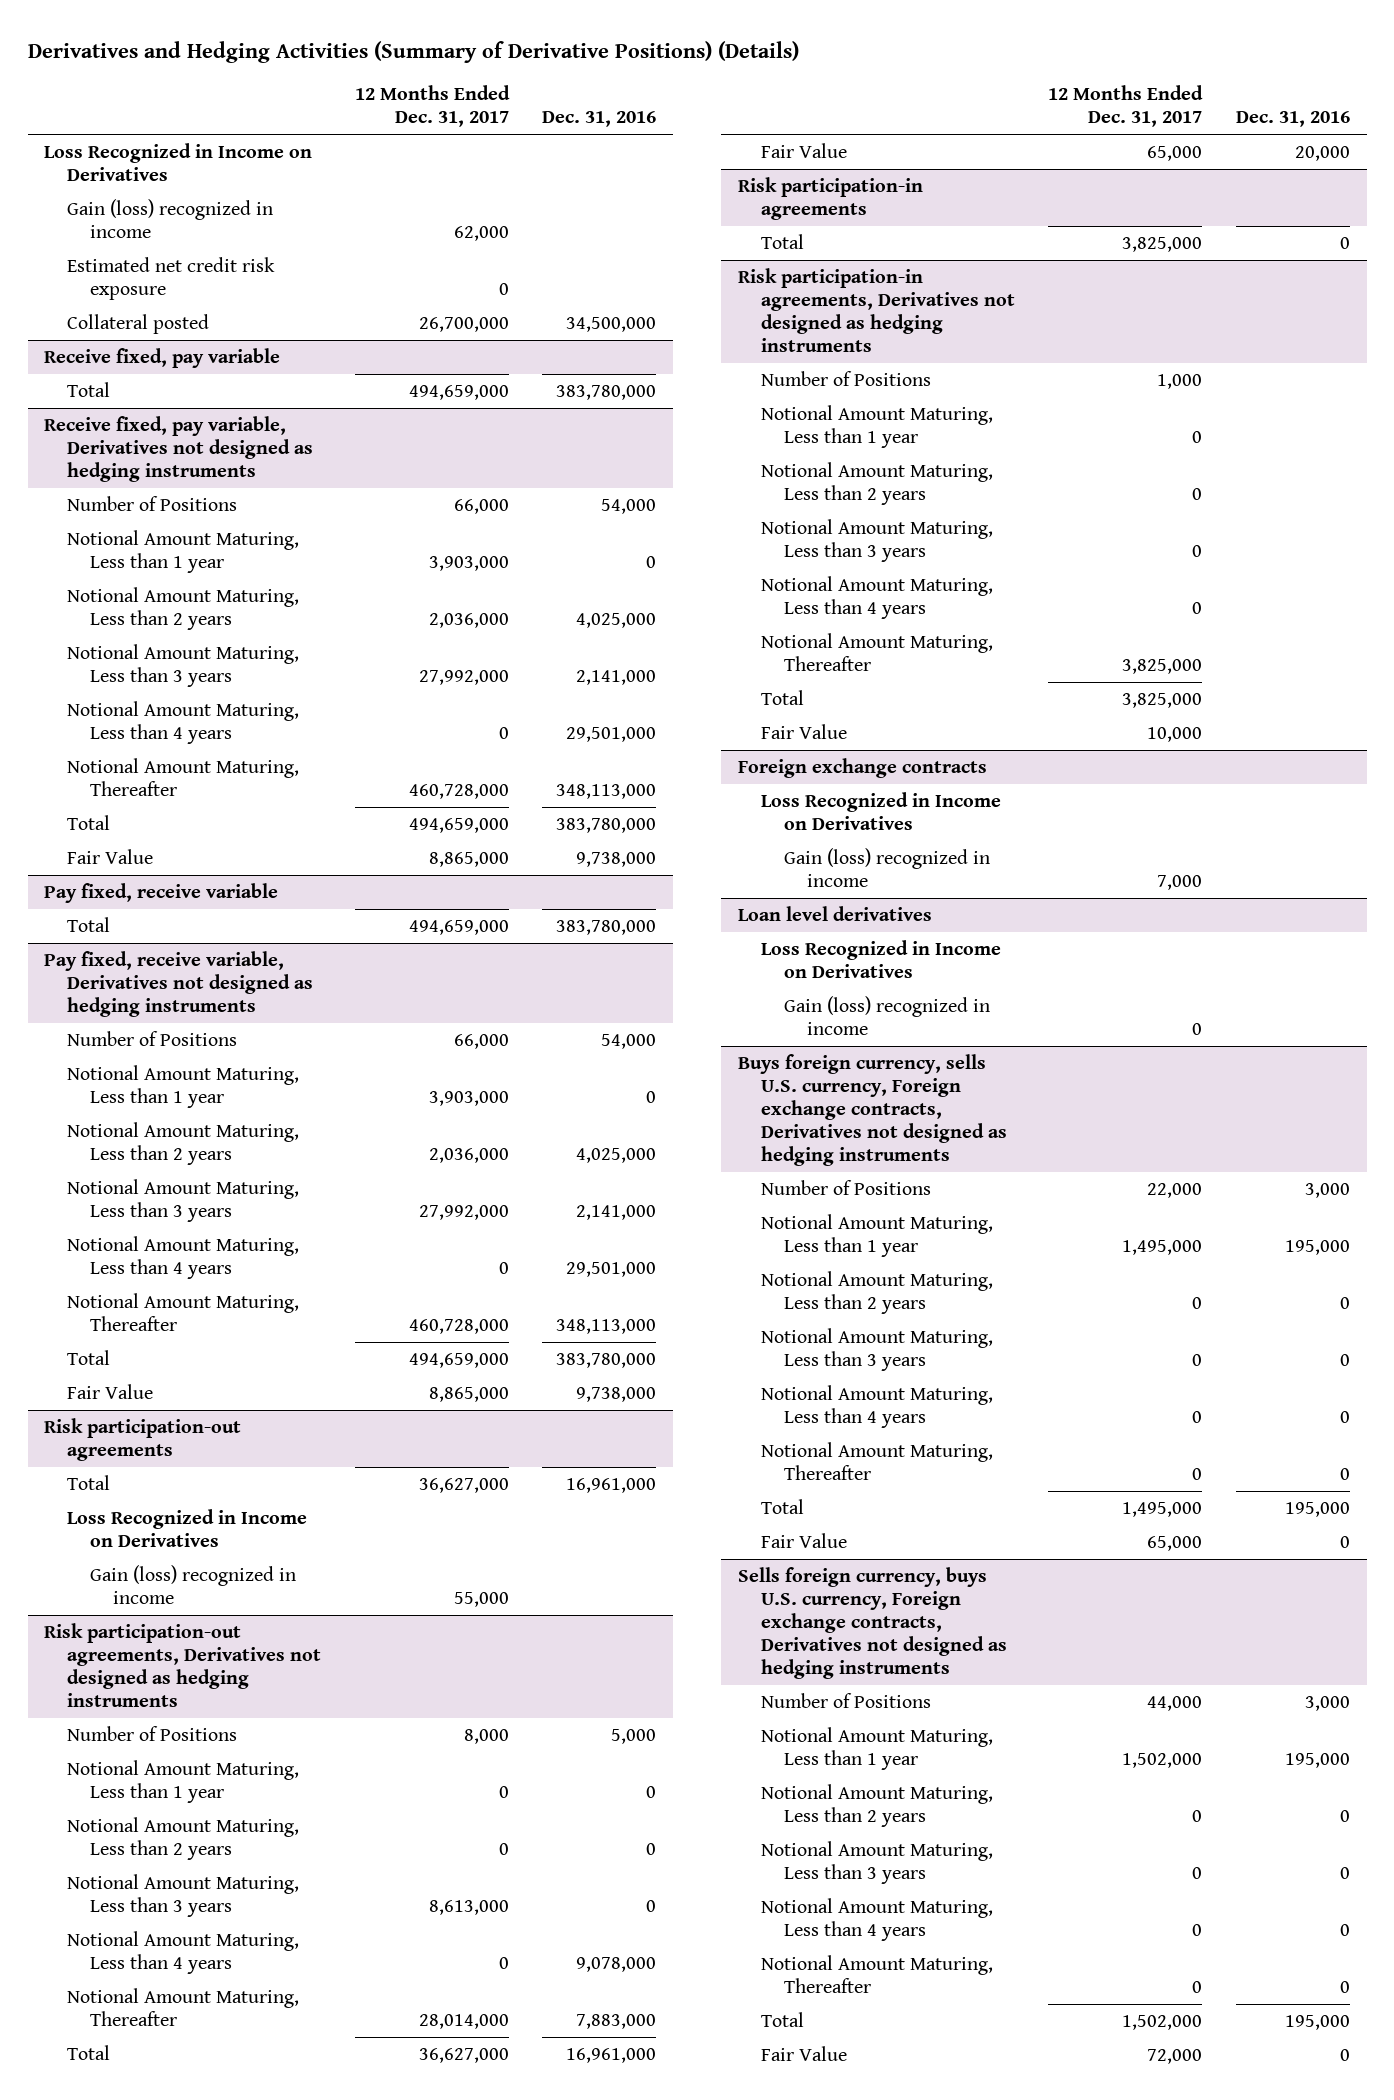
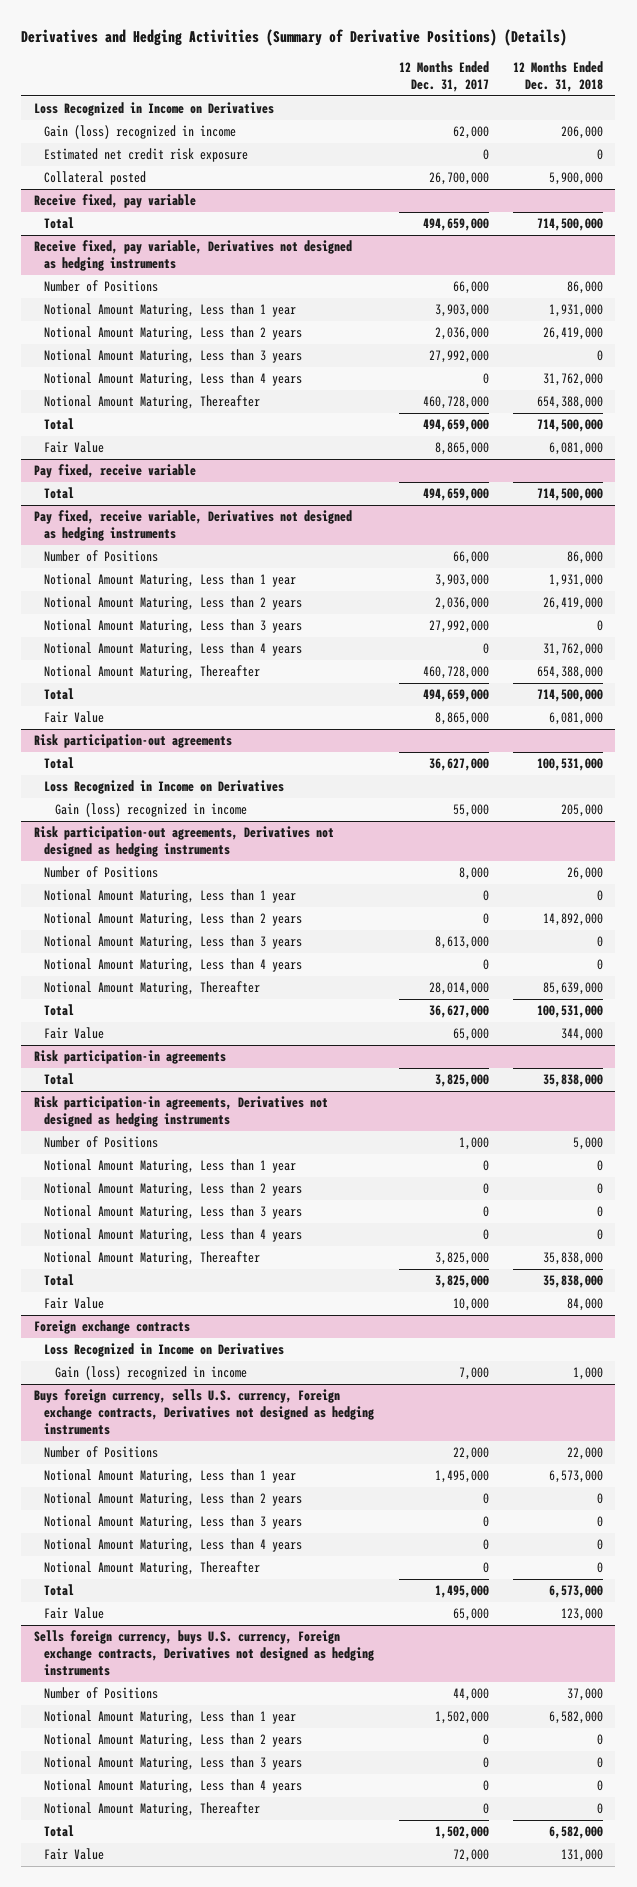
[542,110,657,127] Dec. 31, 2016 -> none
none -> [513,61,604,92] 12 Months Ended Dec. 31, 2018
[738,906,933,922] Loan level derivatives -> none
[760,940,1001,978] Loss Recognized in Income on Derivatives -> none
[783,996,990,1035] Gain (loss) recognized in income -> none

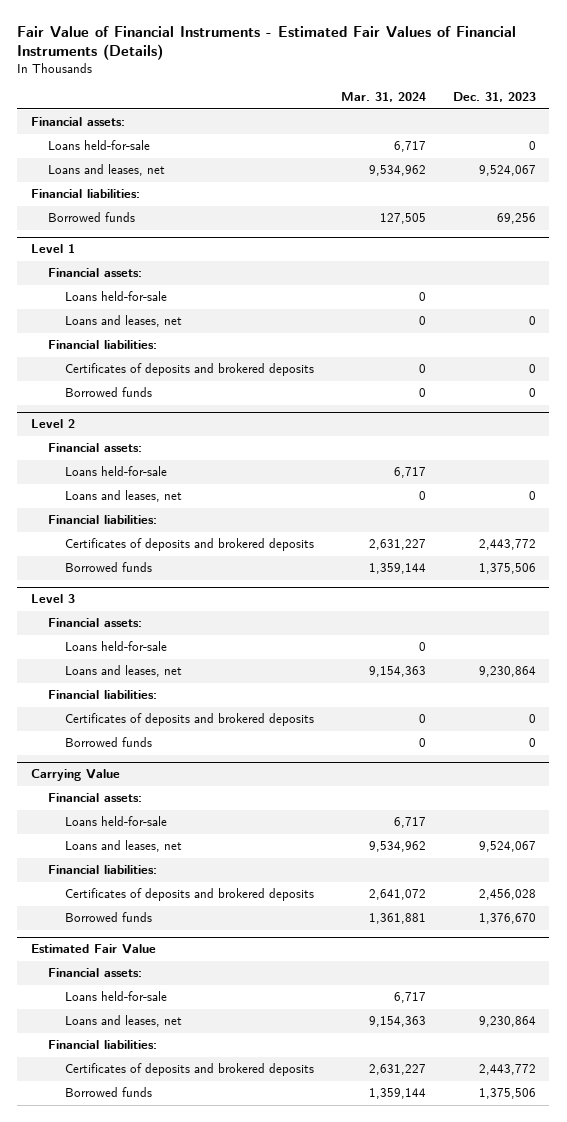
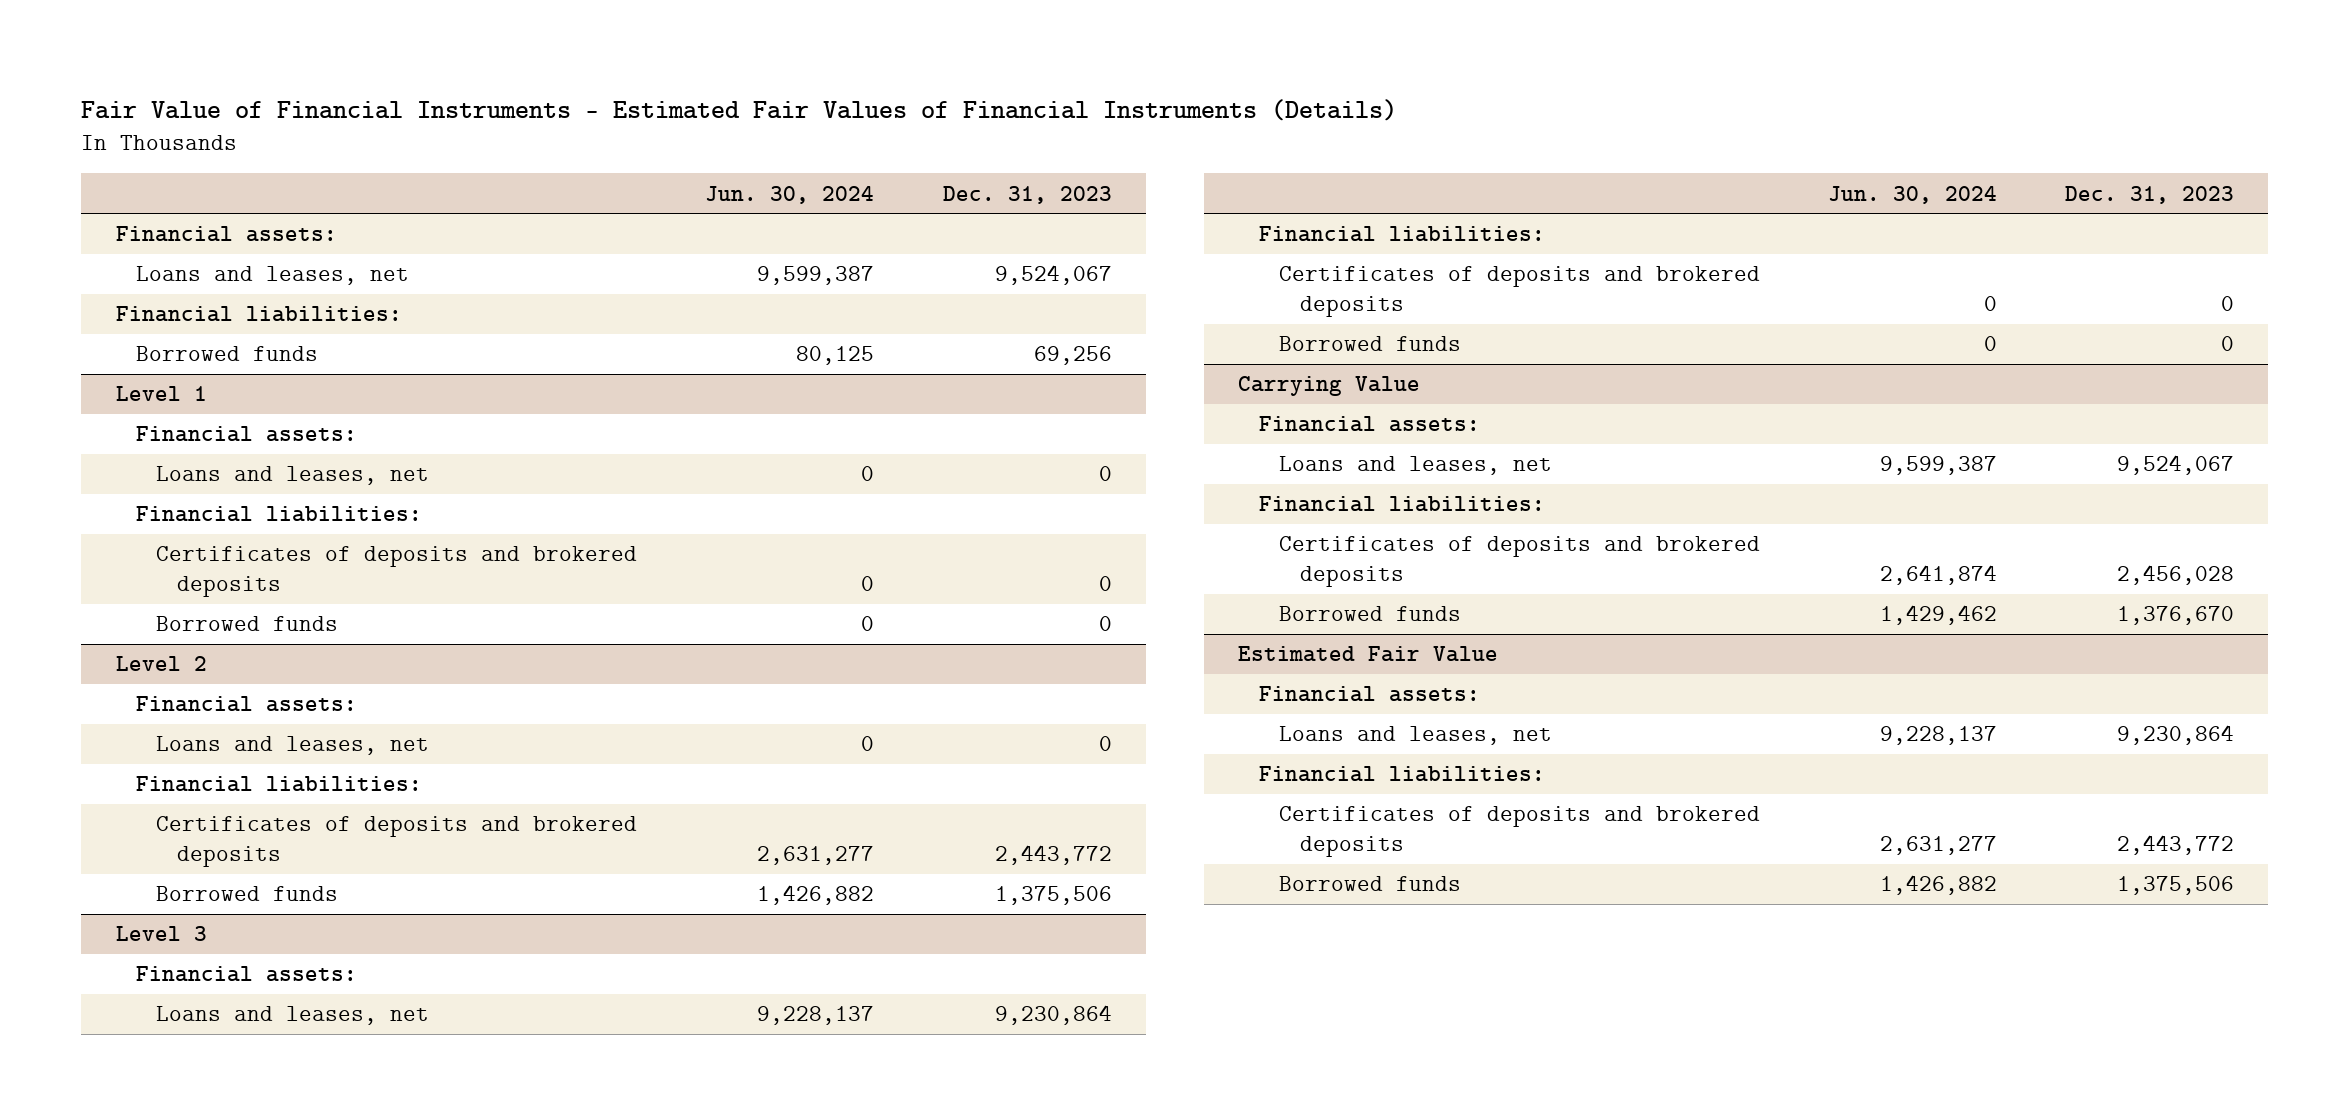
[340,92,426,103] Mar. 31, 2024 -> none
none -> [705,185,875,204] Jun. 30, 2024
[47,140,150,151] Loans held-for-sale -> none
[64,291,167,302] Loans held-for-sale -> none
[64,466,167,477] Loans held-for-sale -> none
[64,641,167,652] Loans held-for-sale -> none
[64,816,167,827] Loans held-for-sale -> none
[64,991,167,1002] Loans held-for-sale -> none

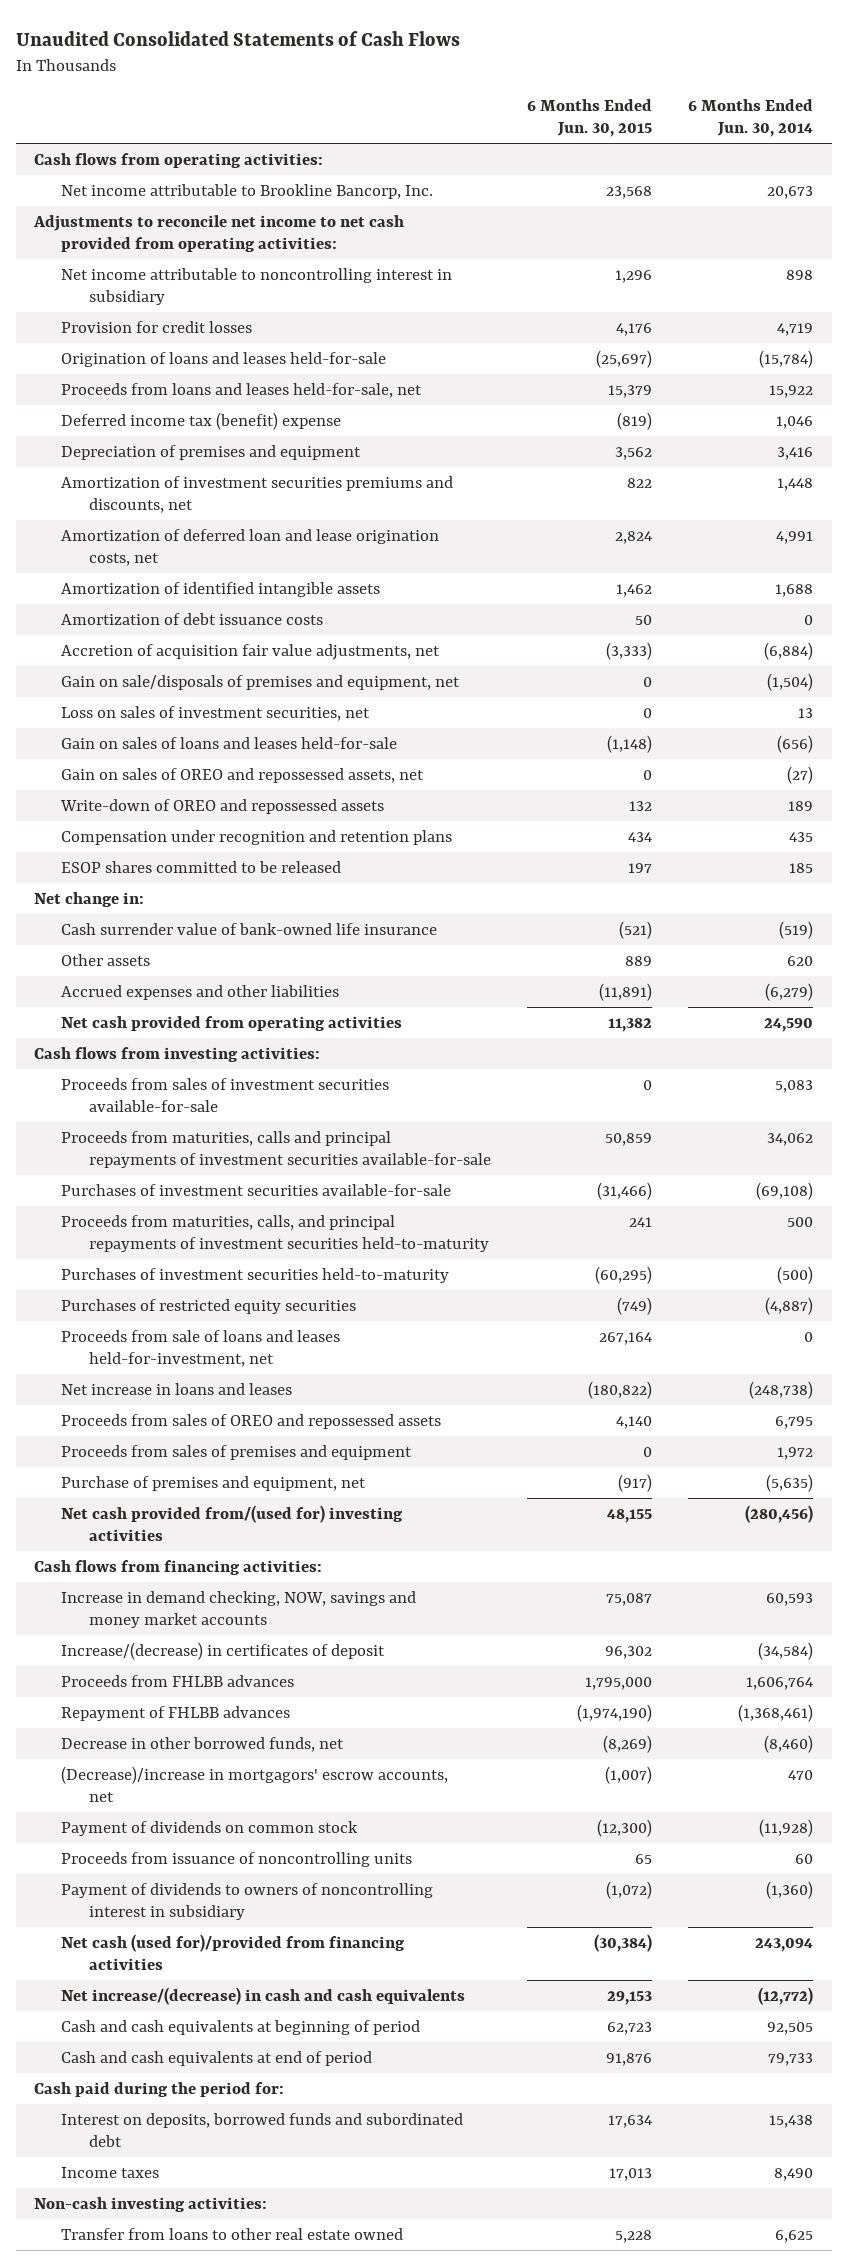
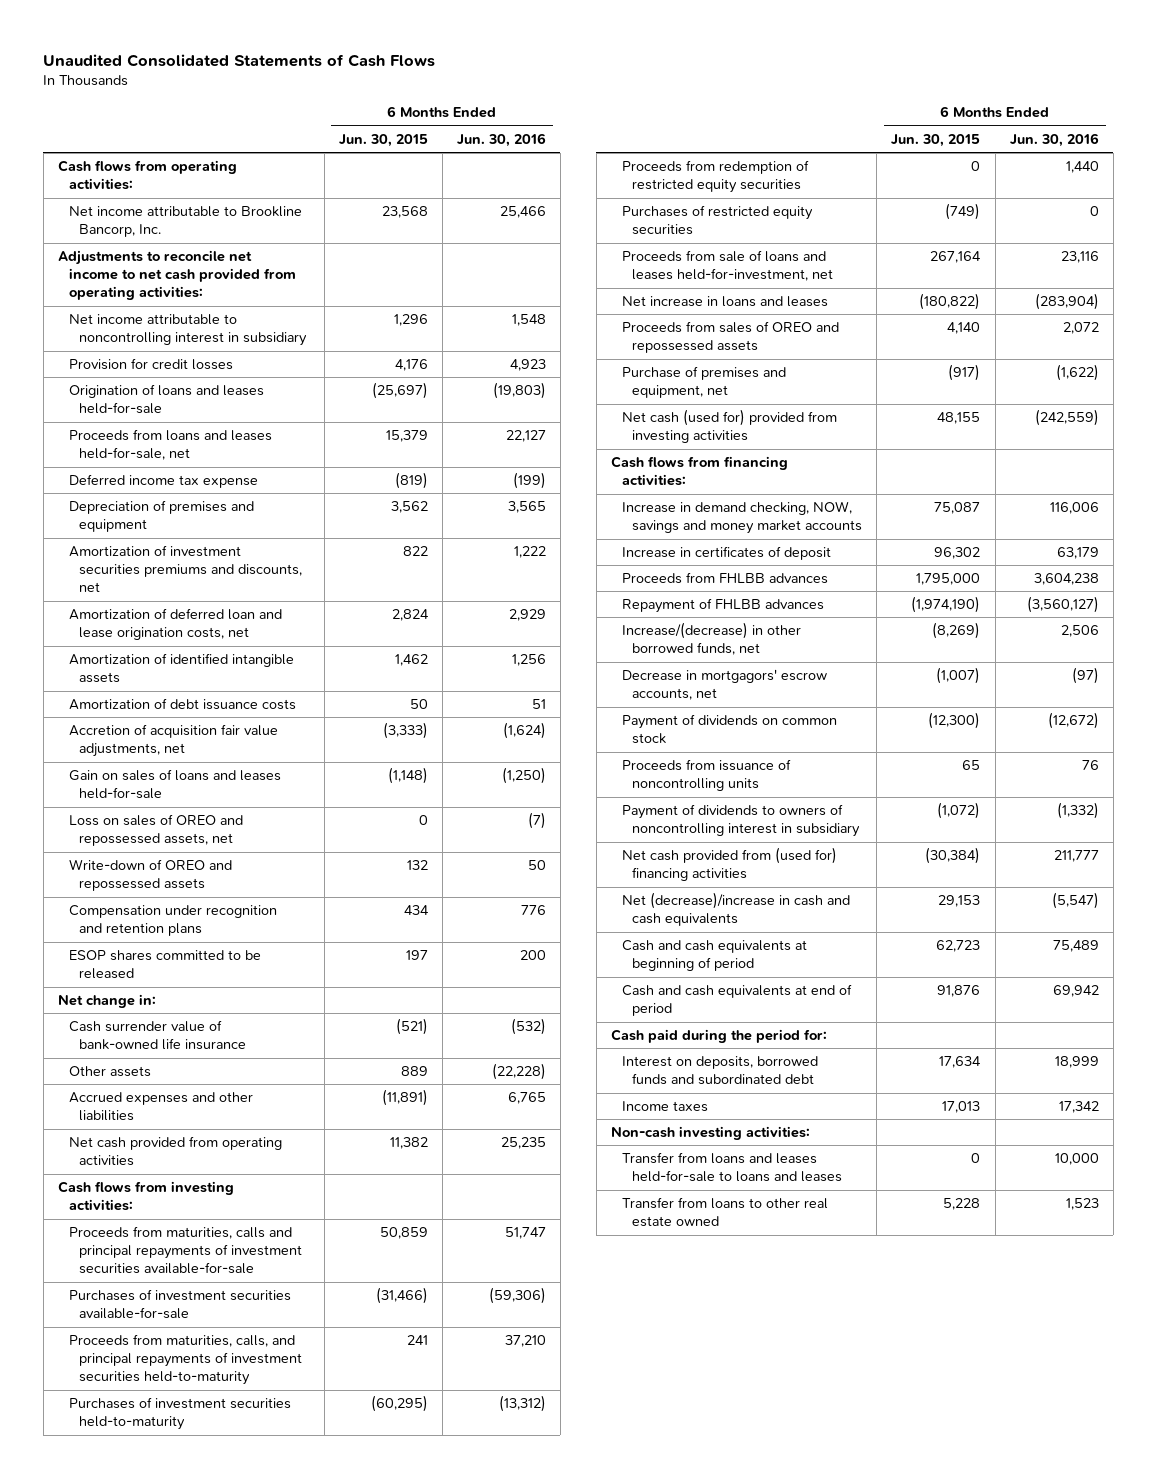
[688,99,814,138] 6 Months Ended Jun. 30, 2014 -> none
none -> [456,132,546,147] Jun. 30, 2016
[61,411,342,430] Deferred income tax (benefit) expense -> [68,474,258,489] Deferred income tax expense
[61,674,461,690] Gain on sale/disposals of premises and equipment, net -> none
[61,705,371,721] Loss on sales of investment securities, net -> none
[61,767,425,783] Gain on sales of OREO and repossessed assets, net -> [68,814,243,847] Loss on sales of OREO and repossessed assets, net
[61,1077,390,1112] Proceeds from sales of investment securities available-for-sale -> none
none -> [621,160,809,194] Proceeds from redemption of restricted equity securities
[61,1444,413,1460] Proceeds from sales of premises and equipment -> none
[61,1504,404,1541] Net cash provided from/(used for) investing activities -> [621,409,837,444] Net cash (used for) provided from investing activities
[61,1641,386,1660] Increase/(decrease) in certificates of deposit -> [621,546,831,561] Increase in certificates of deposit
[61,1736,345,1752] Decrease in other borrowed funds, net -> [621,622,801,656] Increase/(decrease) in other borrowed funds, net
[61,1765,449,1802] (Decrease)/increase in mortgagors' escrow accounts, net -> [621,669,827,701] Decrease in mortgagors' escrow accounts, net
[61,1933,406,1970] Net cash (used for)/provided from financing activities -> [621,847,837,882] Net cash provided from (used for) financing activities
[61,1986,466,2005] Net increase/(decrease) in cash and cash equivalents -> [621,892,850,927] Net (decrease)/increase in cash and cash equivalents
none -> [621,1152,843,1183] Transfer from loans and leases held-for-sale to loans and leases

